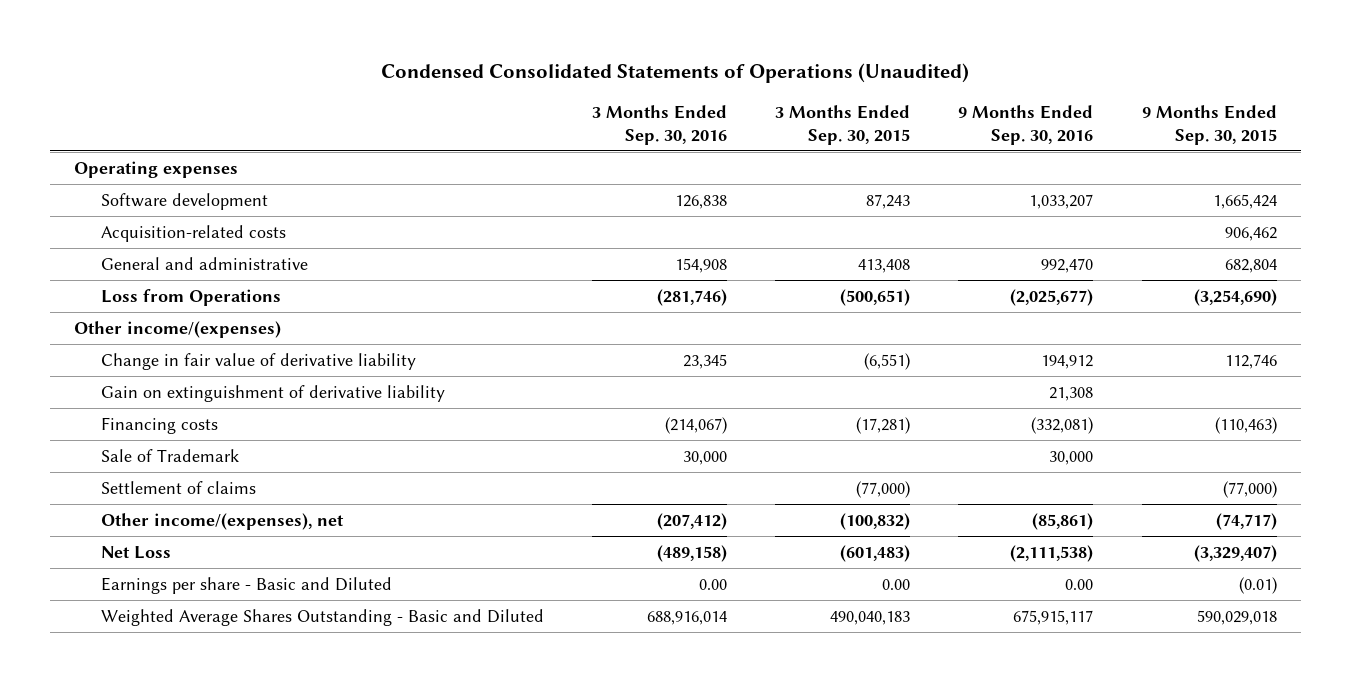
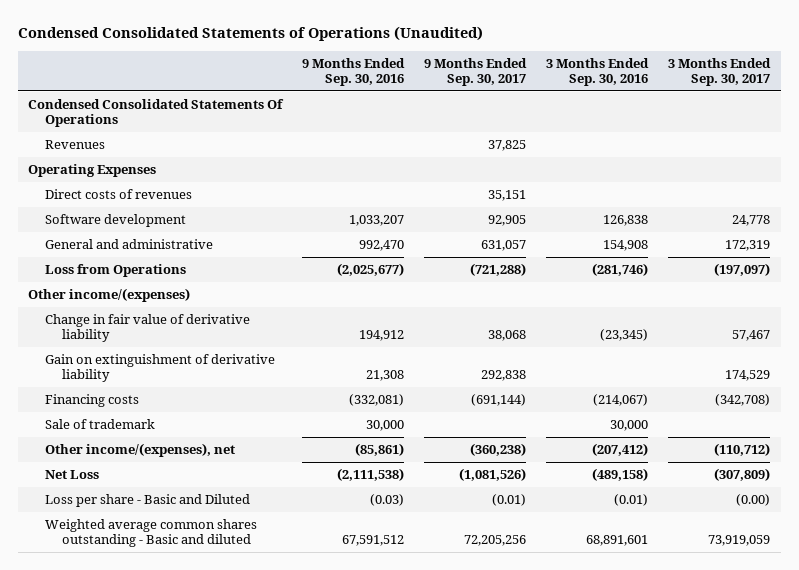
[775,104,911,145] 3 Months Ended Sep. 30, 2015 -> none
[1141,104,1277,145] 9 Months Ended Sep. 30, 2015 -> none
none -> [424,57,528,87] 9 Months Ended Sep. 30, 2017
none -> [668,57,772,87] 3 Months Ended Sep. 30, 2017
none -> [28,98,285,128] Condensed Consolidated Statements Of Operations
none -> [45,139,106,149] Revenues
[74,160,239,178] Operating expenses -> [28,163,157,177] Operating Expenses
none -> [45,188,193,199] Direct costs of revenues
[100,224,286,242] Acquisition-related costs -> none
[683,353,728,369] 23,345 -> [600,329,649,342] (23,345)
[100,480,256,494] Settlement of claims -> none
[100,448,239,462] Sale of Trademark -> [45,418,156,429] Sale of trademark
[100,576,392,594] Earnings per share - Basic and Diluted -> [45,493,251,507] Loss per share - Basic and Diluted
[699,578,728,590] 0.00 -> [614,493,649,506] (0.01)
[1065,578,1094,590] 0.00 -> [370,493,405,506] (0.03)
[100,608,544,626] Weighted Average Shares Outstanding - Basic and Diluted -> [45,518,258,548] Weighted average common shares outstanding - Basic and diluted
[647,610,728,625] 688,916,014 -> [586,535,649,547] 68,891,601
[1013,609,1094,625] 675,915,117 -> [342,535,405,547] 67,591,512

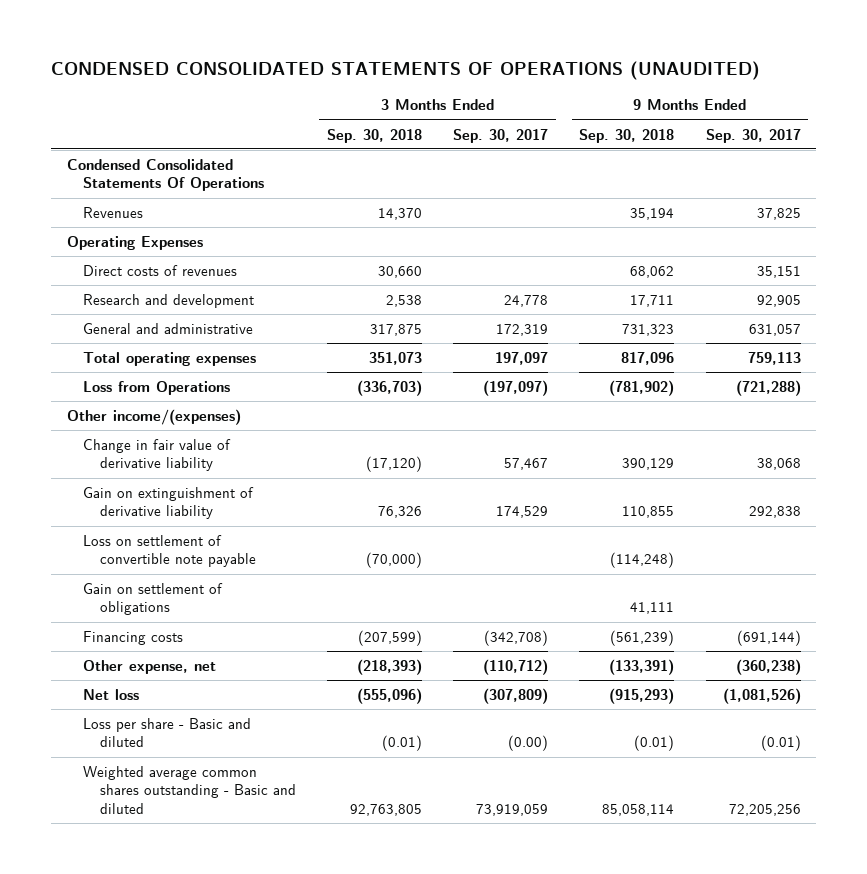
[17,25,483,41] Condensed Consolidated Statements of Operations (Unaudited) -> [51,60,761,80] CONDENSED CONSOLIDATED STATEMENTS OF OPERATIONS (UNAUDITED)
[302,57,406,87] 9 Months Ended Sep. 30, 2016 -> none
[546,57,650,87] 3 Months Ended Sep. 30, 2016 -> none
none -> [327,128,423,143] Sep. 30, 2018
none -> [579,128,675,143] Sep. 30, 2018
[45,213,187,227] Software development -> [83,294,255,309] Research and development
none -> [83,352,257,367] Total operating expenses
none -> [83,535,257,568] Loss on settlement of convertible note payable
none -> [83,583,224,616] Gain on settlement of obligations
[45,418,156,429] Sale of trademark -> none
[45,442,236,457] Other income/(expenses), net -> [83,660,217,675] Other expense, net
[45,469,100,479] Net Loss -> [83,689,140,701] Net loss
[45,493,251,507] Loss per share - Basic and Diluted -> [83,718,252,748] Loss per share - Basic and diluted

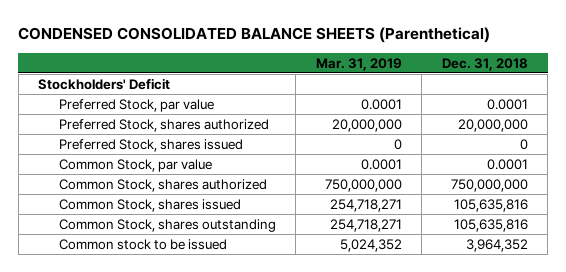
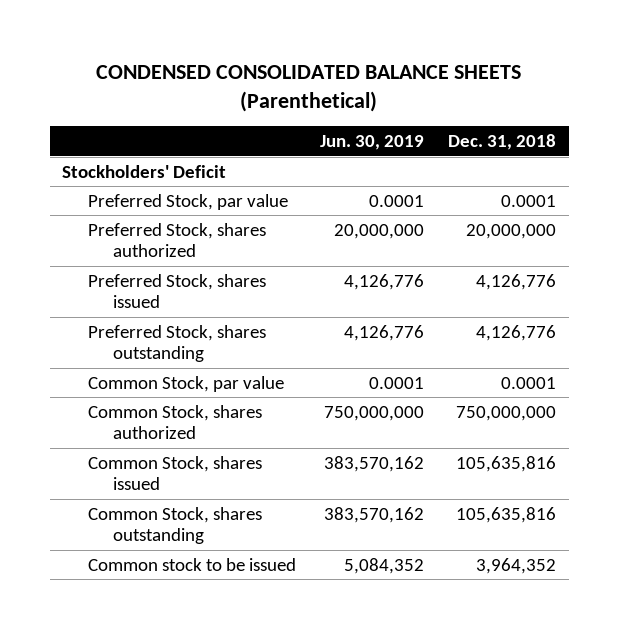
[315,57,402,71] Mar. 31, 2019 -> none
none -> [319,134,424,150] Jun. 30, 2019
[519,138,528,150] 0 -> [476,273,557,290] 4,126,776
none -> [87,324,266,363] Preferred Stock, shares outstanding

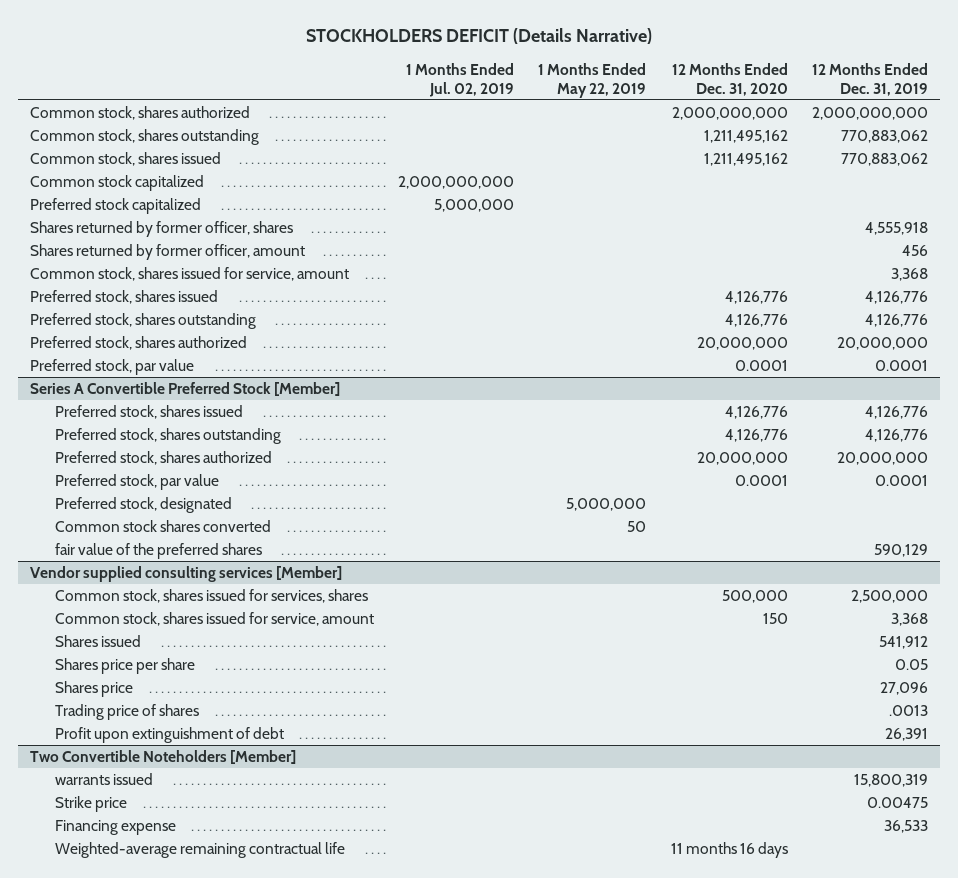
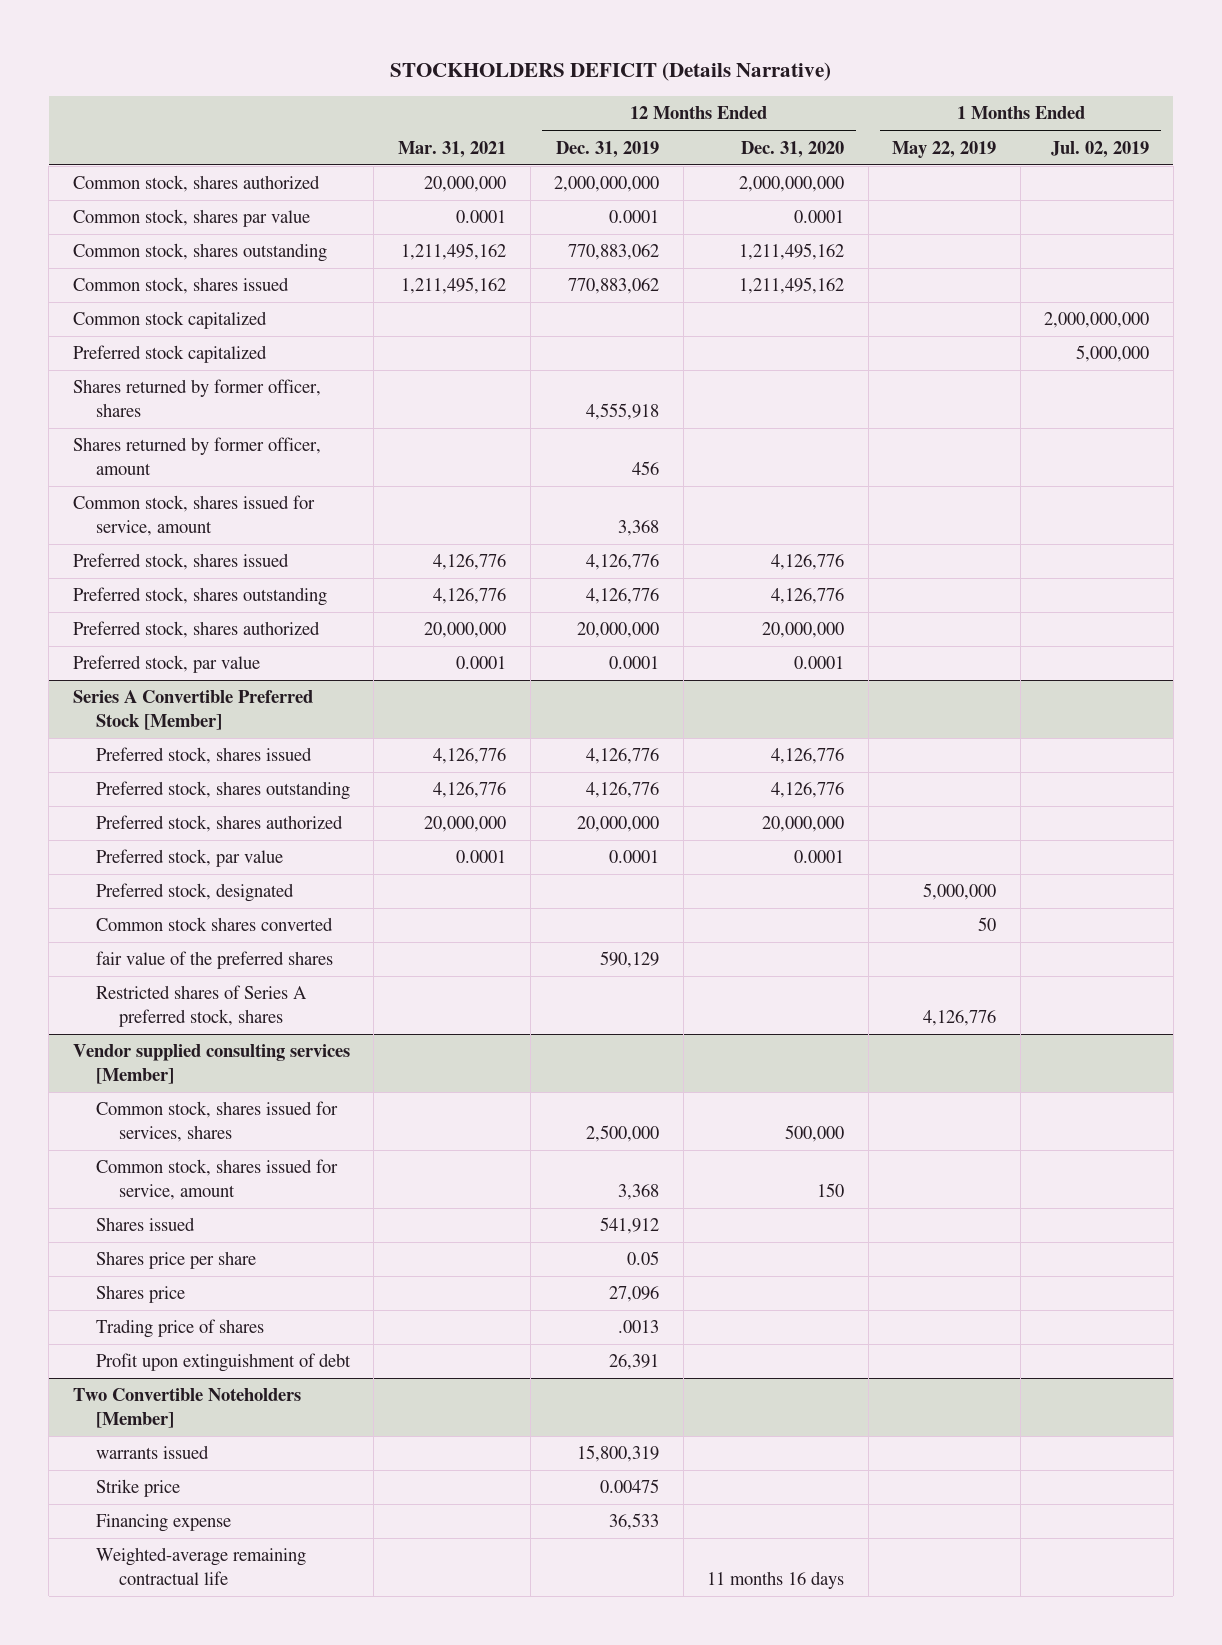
none -> [397,140,506,158] Mar. 31, 2021
none -> [72,209,310,228] Common stock, shares par value
none -> [95,985,307,1027] Restricted shares of Series A preferred stock, shares

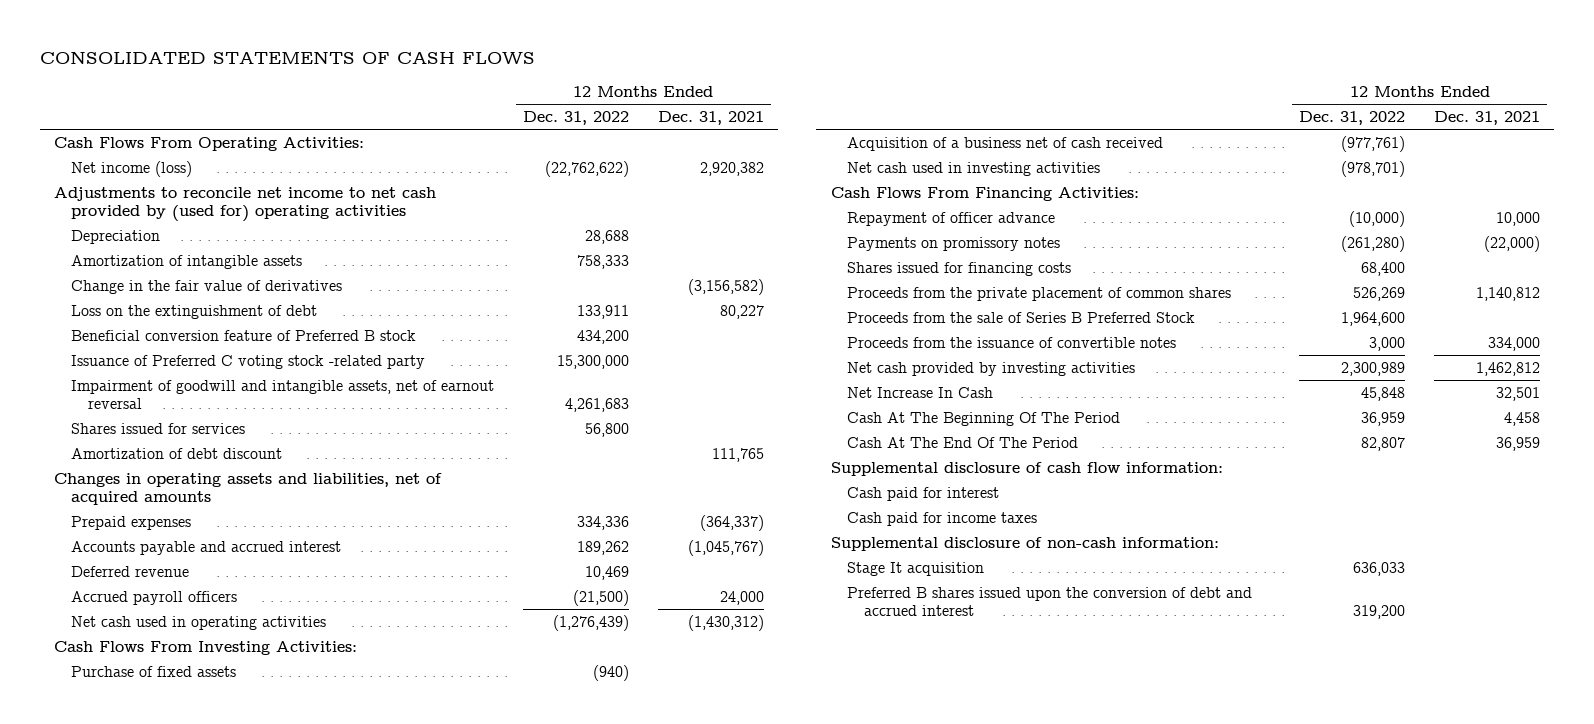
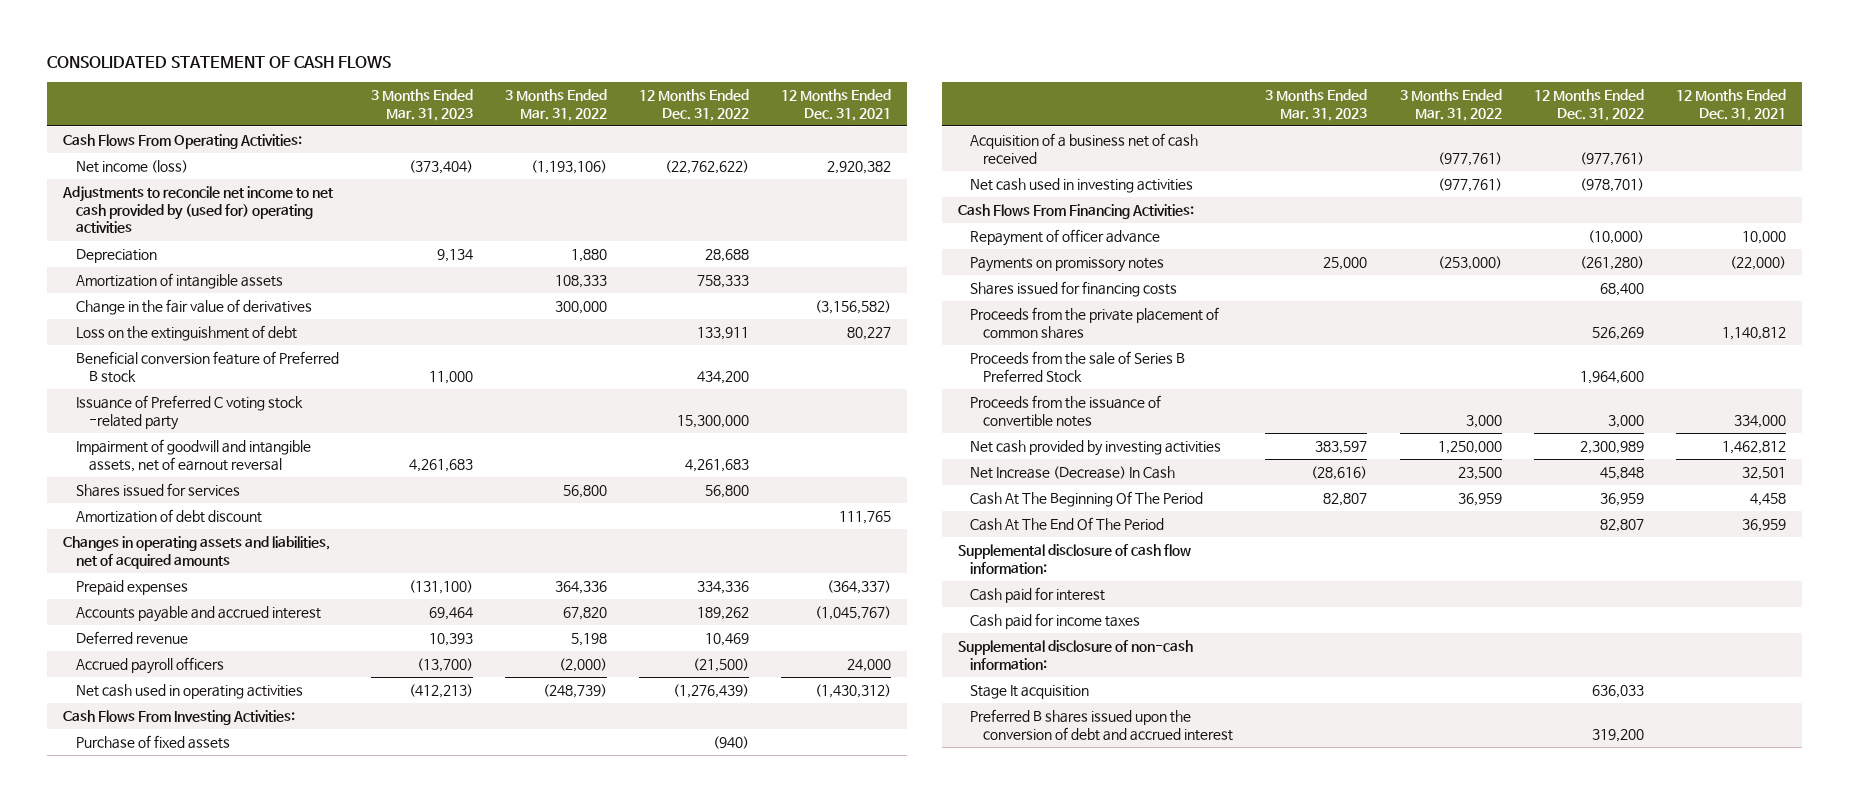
[39,50,535,64] CONSOLIDATED STATEMENTS OF CASH FLOWS -> [47,56,392,69] CONSOLIDATED STATEMENT OF CASH FLOWS
none -> [371,89,474,121] 3 Months Ended Mar. 31, 2023
none -> [505,89,608,121] 3 Months Ended Mar. 31, 2022
[847,386,994,398] Net Increase In Cash -> [970,465,1176,479] Net Increase (Decrease) In Cash

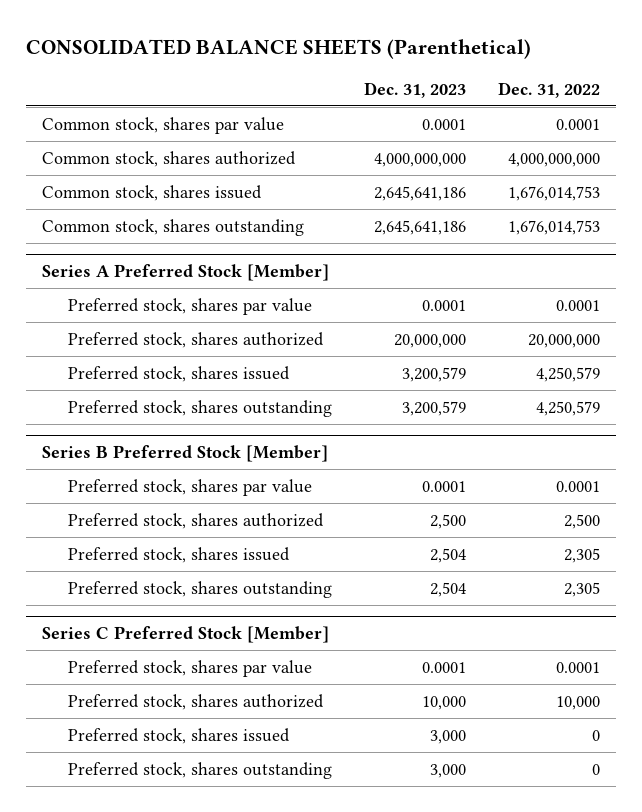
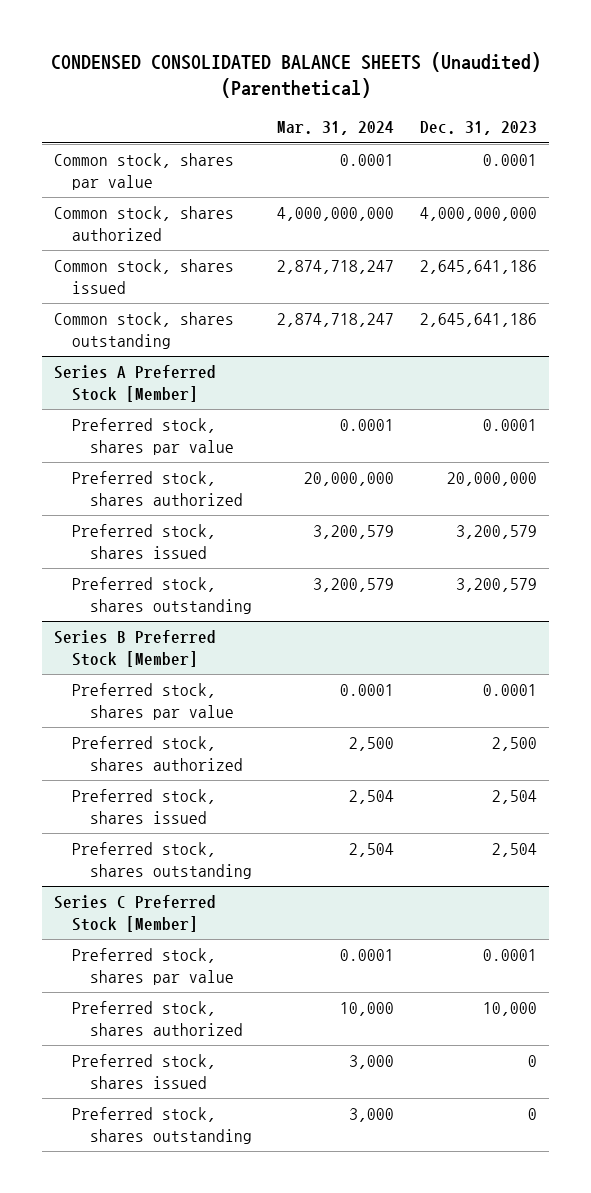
[25,39,531,60] CONSOLIDATED BALANCE SHEETS (Parenthetical) -> [50,51,541,99] CONDENSED CONSOLIDATED BALANCE SHEETS (Unaudited) (Parenthetical)
[497,82,600,99] Dec. 31, 2022 -> none
none -> [277,121,395,136] Mar. 31, 2024
[430,729,467,744] 3,000 -> [527,1055,537,1068] 0
[430,763,467,778] 3,000 -> [527,1108,537,1121] 0

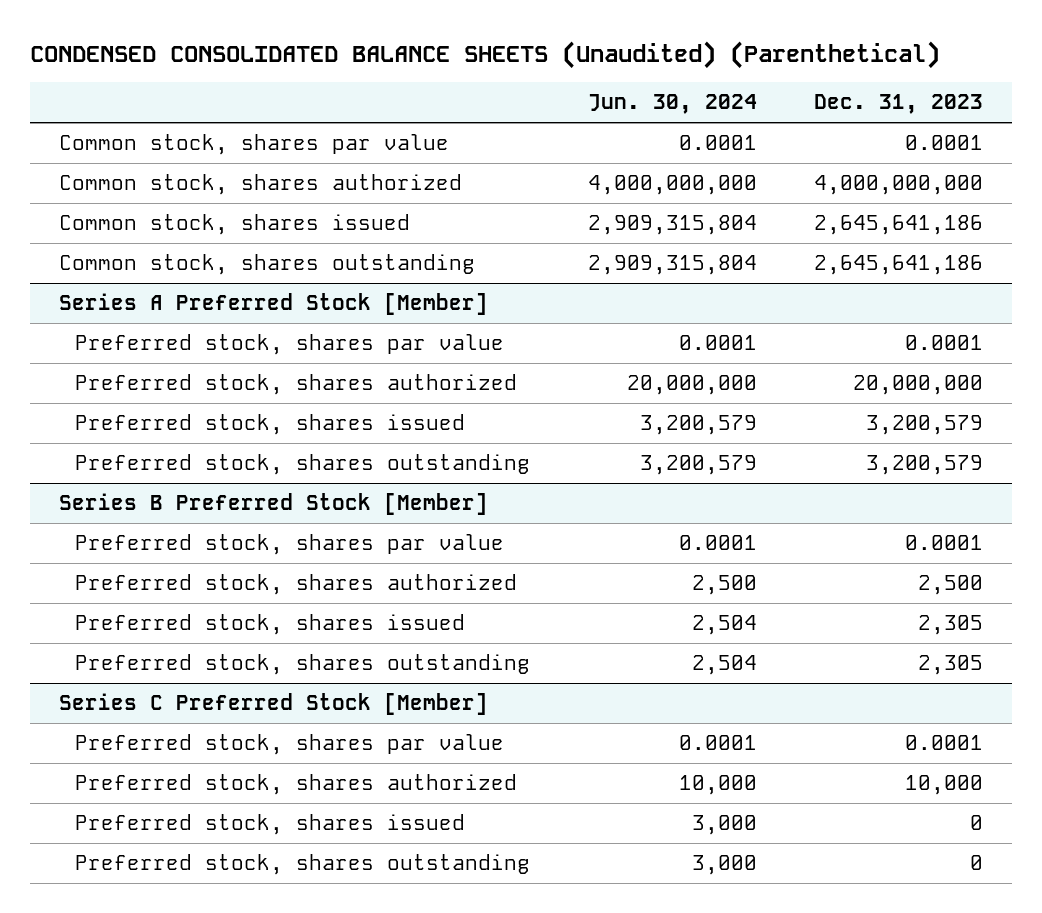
[277,121,395,136] Mar. 31, 2024 -> none
none -> [587,94,757,115] Jun. 30, 2024
[491,790,537,805] 2,504 -> [918,615,984,636] 2,305
[491,843,537,858] 2,504 -> [918,655,984,676] 2,305

